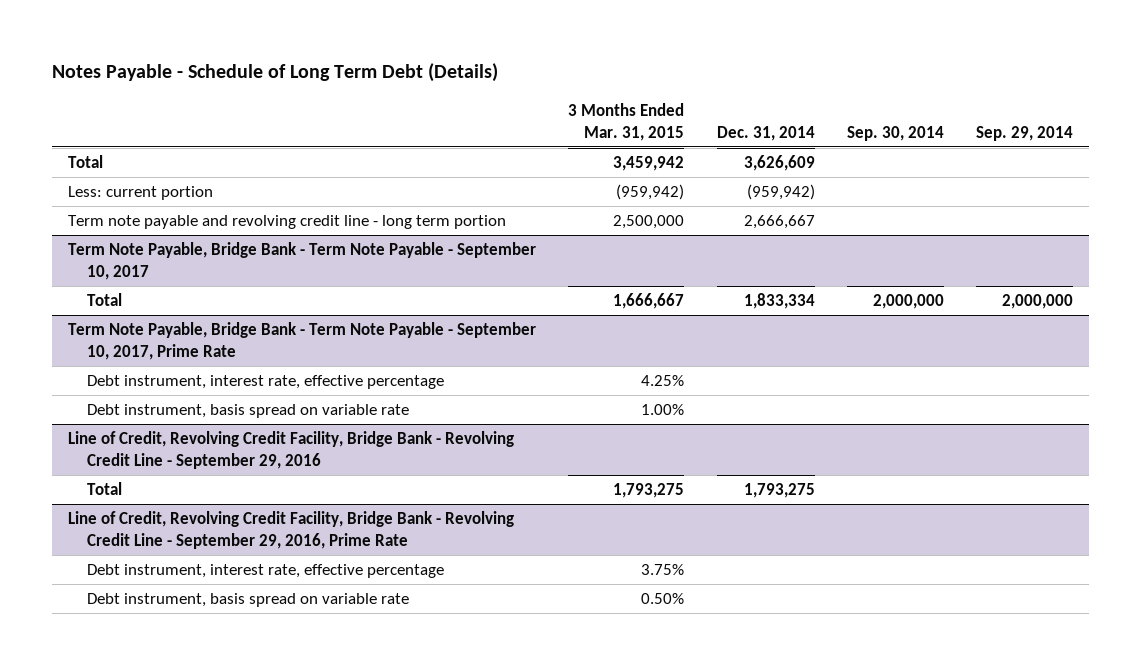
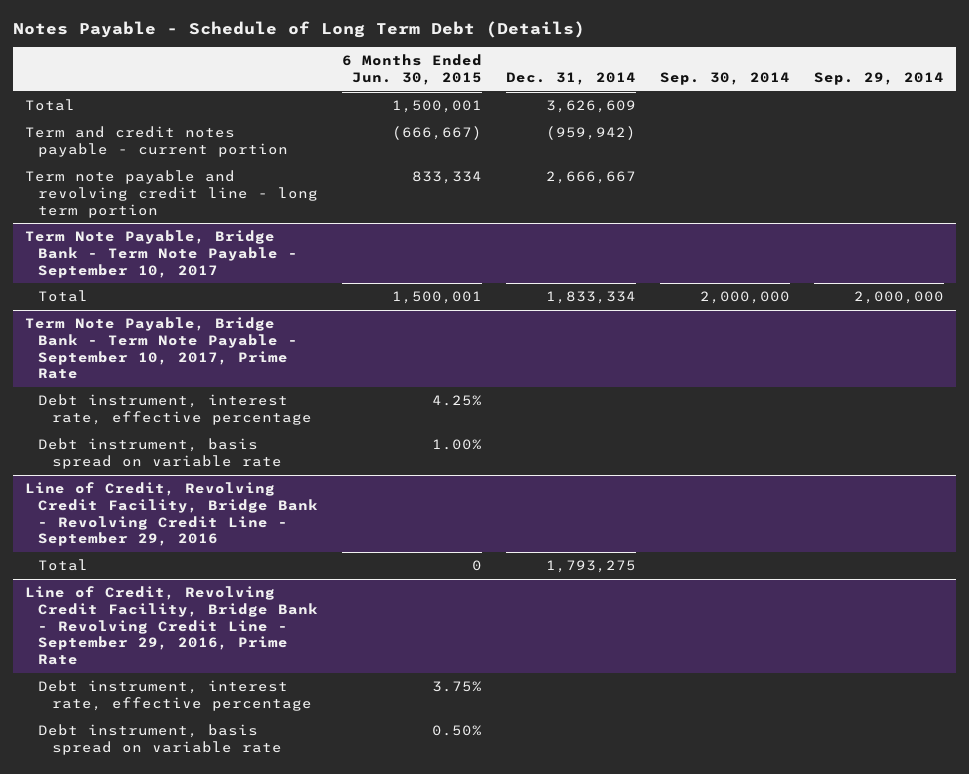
[568,102,685,141] 3 Months Ended Mar. 31, 2015 -> none
none -> [342,54,483,86] 6 Months Ended Jun. 30, 2015
[67,186,213,201] Less: current portion -> [24,126,289,157] Term and credit notes payable - current portion

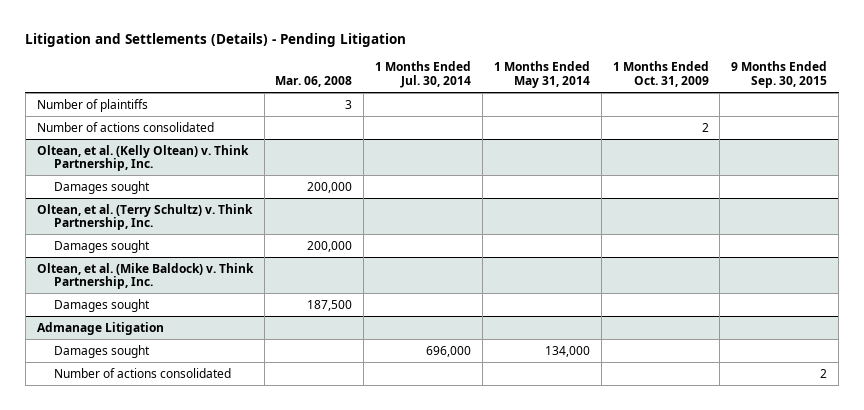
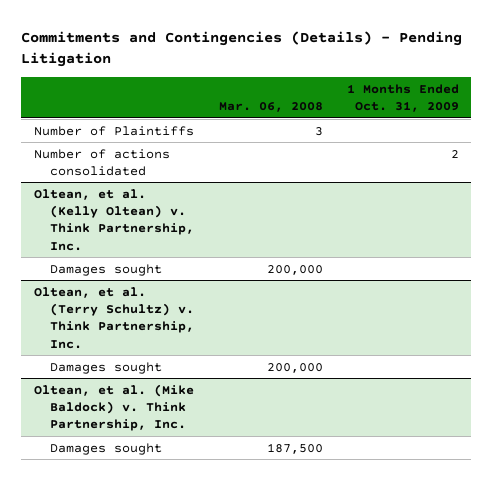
[25,32,407,47] Litigation and Settlements (Details) - Pending Litigation -> [21,31,463,68] Commitments and Contingencies (Details) - Pending Litigation
[375,61,472,89] 1 Months Ended Jul. 30, 2014 -> none
[493,61,590,89] 1 Months Ended May 31, 2014 -> none
[731,61,828,89] 9 Months Ended Sep. 30, 2015 -> none
[36,98,148,112] Number of plaintiffs -> [33,125,194,136] Number of Plaintiffs
[36,321,164,335] Admanage Litigation -> none
[54,344,151,358] Damages sought -> none
[54,367,232,378] Number of actions consolidated -> none

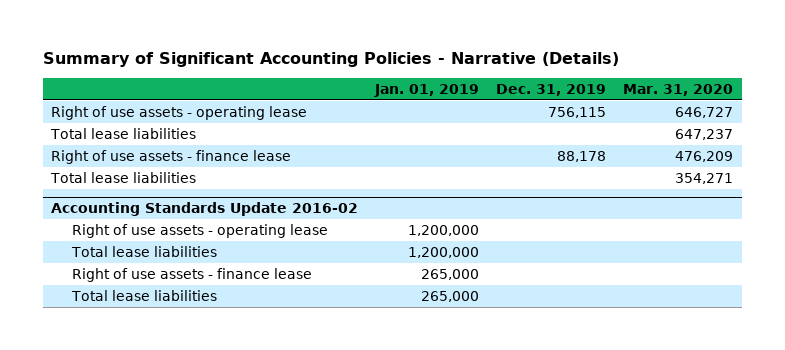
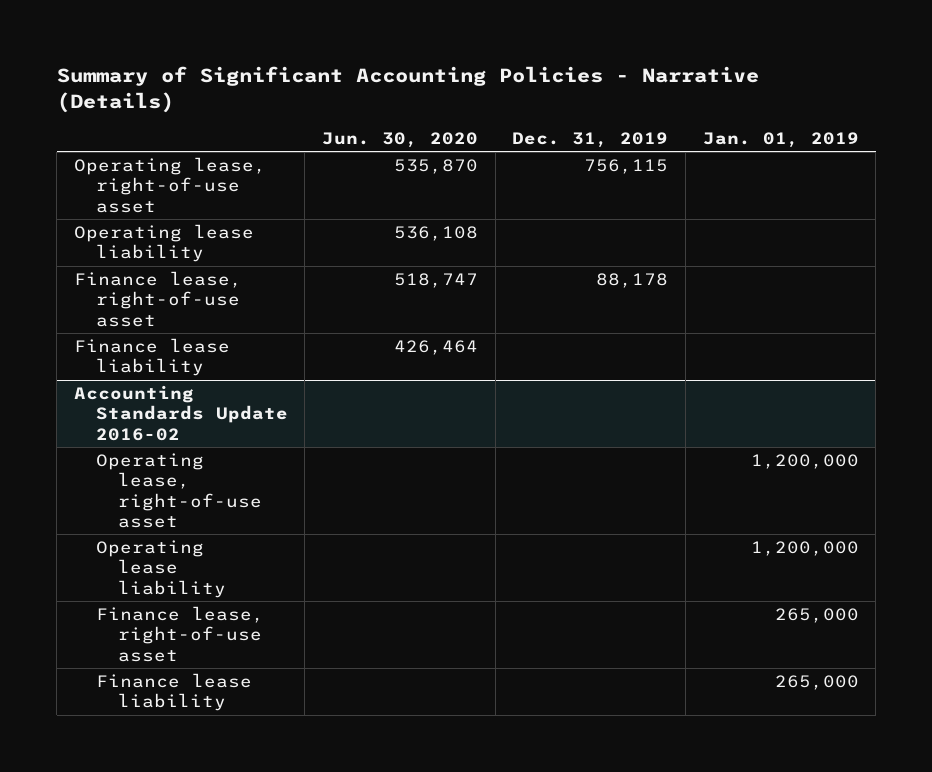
[623,83,734,96] Mar. 31, 2020 -> none
none -> [321,131,478,148] Jun. 30, 2020
[51,105,308,120] Right of use assets - operating lease -> [73,157,266,213] Operating lease, right-of-use asset
[50,127,197,139] Total lease liabilities -> [73,224,254,263] Operating lease liability
[51,149,292,164] Right of use assets - finance lease -> [73,271,242,327] Finance lease, right-of-use asset
[50,171,197,183] Total lease liabilities -> [73,338,230,377] Finance lease liability
[71,223,328,238] Right of use assets - operating lease -> [95,453,262,528] Operating lease, right-of-use asset
[70,245,217,257] Total lease liabilities -> [95,540,226,598] Operating lease liability
[71,267,312,282] Right of use assets - finance lease -> [95,606,264,662] Finance lease, right-of-use asset
[70,289,217,301] Total lease liabilities -> [95,673,252,712] Finance lease liability

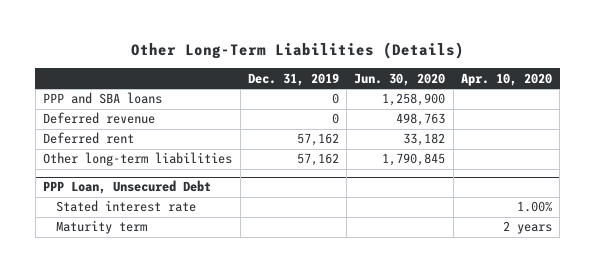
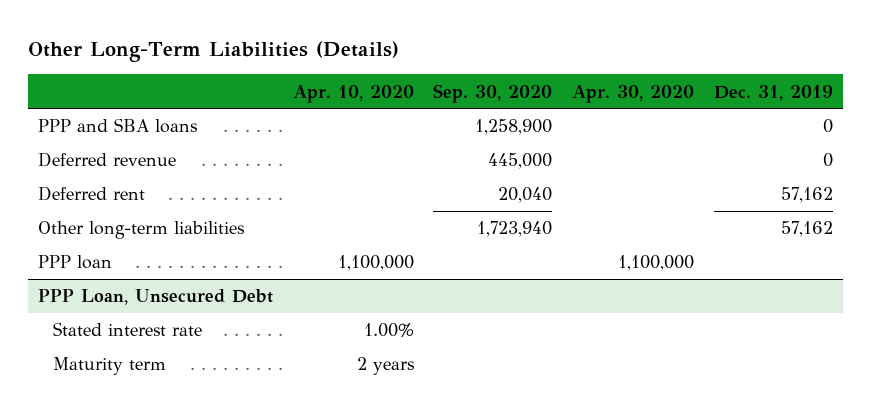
[354,72,446,86] Jun. 30, 2020 -> none
none -> [433,83,553,103] Sep. 30, 2020
none -> [572,84,695,103] Apr. 30, 2020
none -> [38,255,113,270] PPP loan

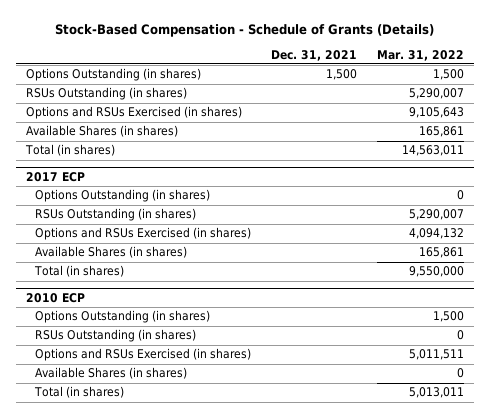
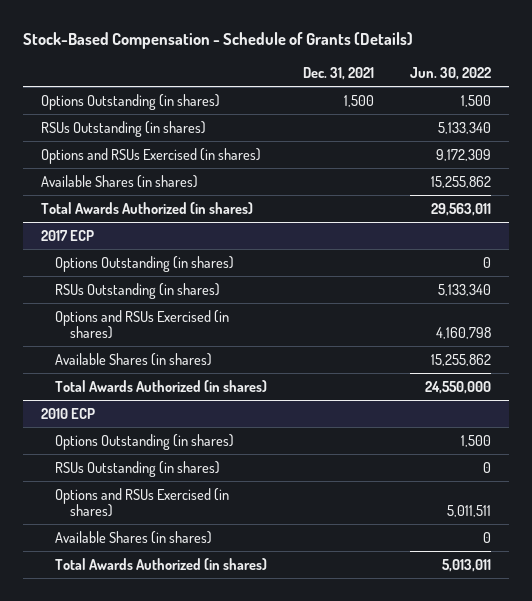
[376,49,464,61] Mar. 31, 2022 -> none
none -> [409,67,491,81] Jun. 30, 2022
[25,144,116,157] Total (in shares) -> [40,201,253,214] Total Awards Authorized (in shares)
[34,265,125,278] Total (in shares) -> [55,379,268,392] Total Awards Authorized (in shares)
[34,386,125,399] Total (in shares) -> [55,557,268,570] Total Awards Authorized (in shares)

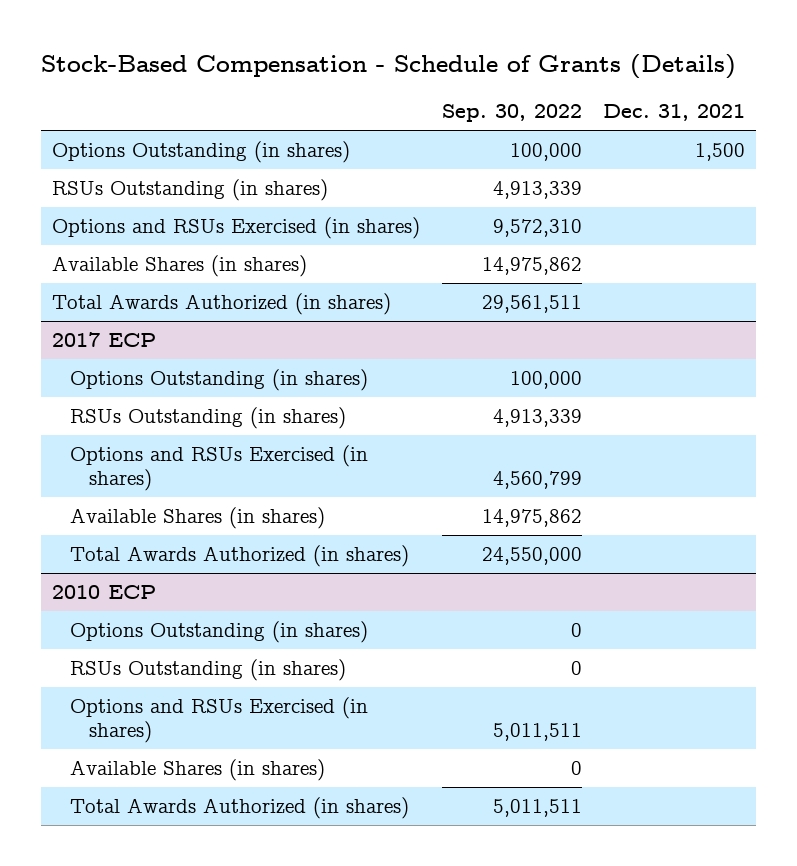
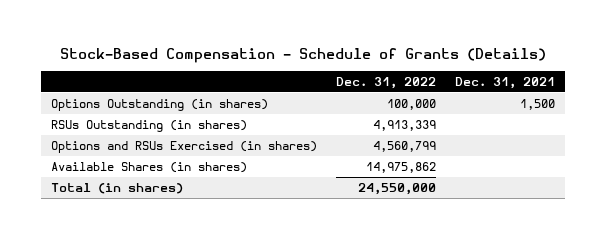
[441,104,582,123] Sep. 30, 2022 -> none
none -> [335,76,436,89] Dec. 31, 2022
[51,331,156,347] 2017 ECP -> none
[70,368,369,391] Options Outstanding (in shares) -> none
[70,406,347,429] RSUs Outstanding (in shares) -> none
[70,444,369,491] Options and RSUs Exercised (in shares) -> none
[70,506,326,529] Available Shares (in shares) -> none
[70,544,410,567] Total Awards Authorized (in shares) -> none
[51,584,156,599] 2010 ECP -> none
[70,620,369,643] Options Outstanding (in shares) -> none
[70,658,347,681] RSUs Outstanding (in shares) -> none
[70,696,369,743] Options and RSUs Exercised (in shares) -> none
[70,758,326,781] Available Shares (in shares) -> none
[70,796,410,819] Total Awards Authorized (in shares) -> none
[51,292,391,315] Total Awards Authorized (in shares) -> [50,182,183,194] Total (in shares)

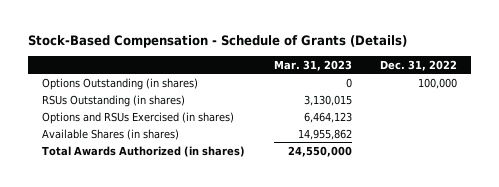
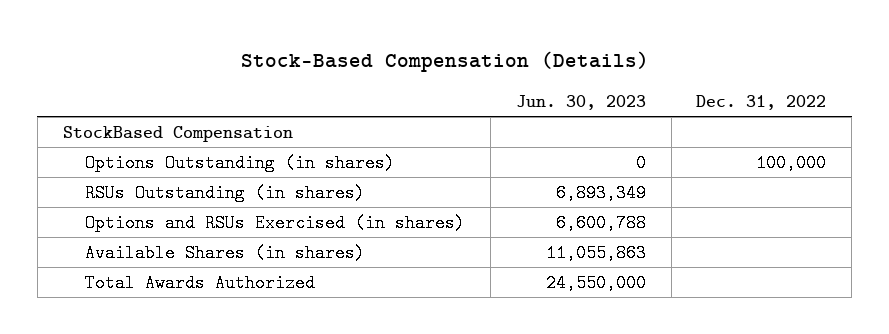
[28,35,408,49] Stock-Based Compensation - Schedule of Grants (Details) -> [240,51,649,73] Stock-Based Compensation (Details)
[273,59,352,71] Mar. 31, 2023 -> none
none -> [515,95,646,111] Jun. 30, 2023
none -> [62,125,293,142] StockBased Compensation
[42,145,246,157] Total Awards Authorized (in shares) -> [85,273,316,292] Total Awards Authorized

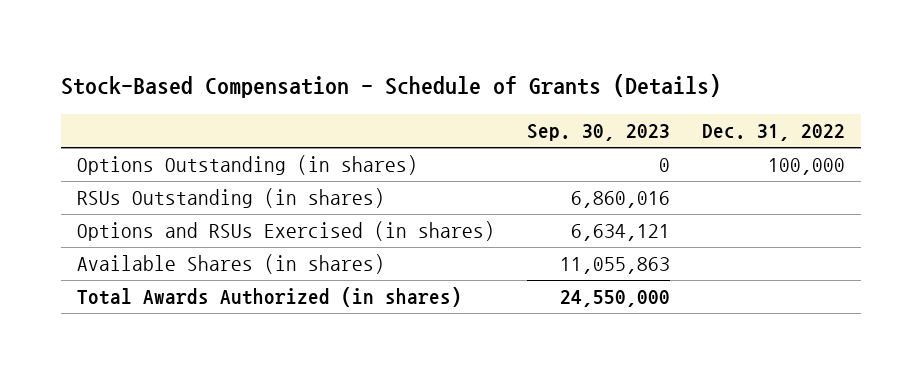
[240,51,649,73] Stock-Based Compensation (Details) -> [60,74,721,99] Stock-Based Compensation - Schedule of Grants (Details)
[515,95,646,111] Jun. 30, 2023 -> none
none -> [526,124,670,142] Sep. 30, 2023
[62,125,293,142] StockBased Compensation -> none
[85,273,316,292] Total Awards Authorized -> [76,287,462,308] Total Awards Authorized (in shares)

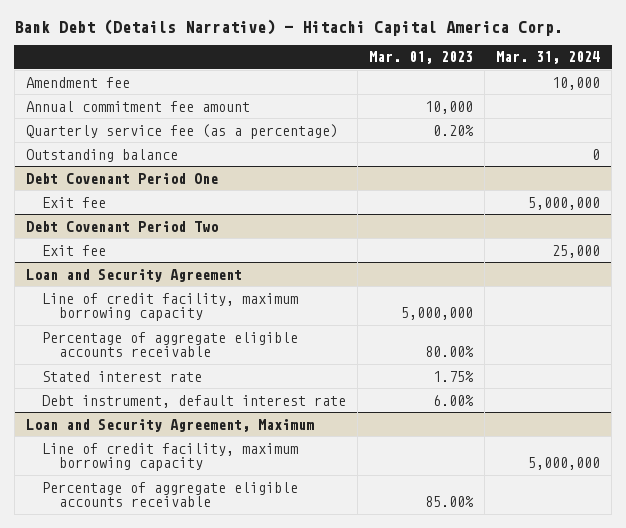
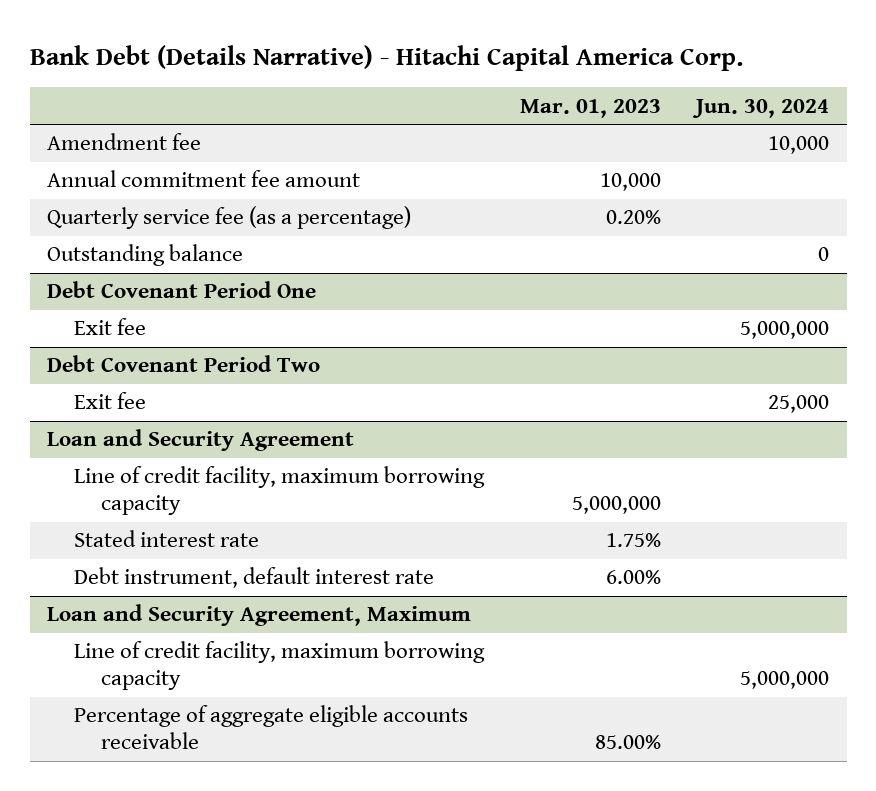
[496,51,601,65] Mar. 31, 2024 -> none
none -> [691,98,829,118] Jun. 30, 2024
[42,331,299,358] Percentage of aggregate eligible accounts receivable -> none

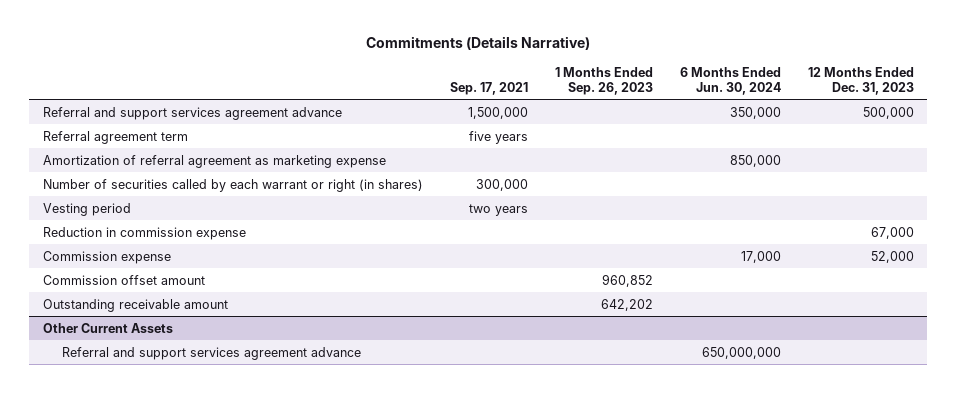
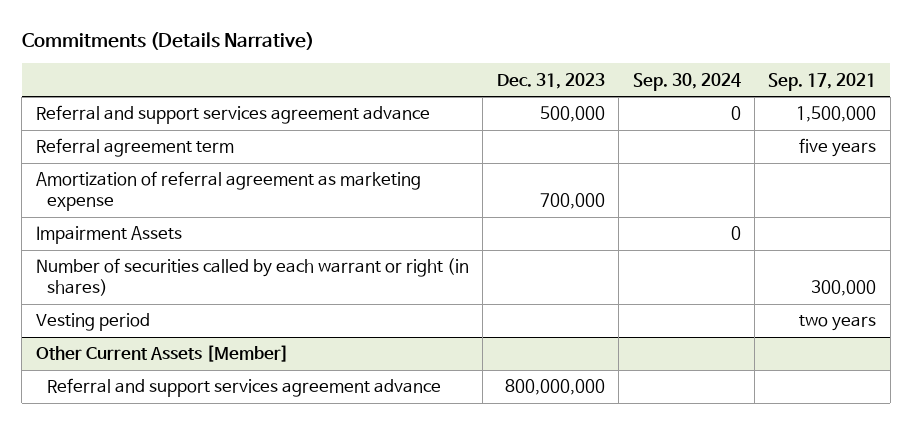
[554,67,653,95] 1 Months Ended Sep. 26, 2023 -> none
[679,67,781,95] 6 Months Ended Jun. 30, 2024 -> none
[807,67,914,95] 12 Months Ended Dec. 31, 2023 -> none
none -> [496,72,605,89] Dec. 31, 2023
none -> [632,72,741,91] Sep. 30, 2024
none -> [35,226,182,245] Impairment Assets
[42,226,246,240] Reduction in commission expense -> none
[42,250,171,264] Commission expense -> none
[42,274,205,285] Commission offset amount -> none
[42,298,228,312] Outstanding receivable amount -> none
[42,322,173,333] Other Current Assets -> [35,345,289,363] Other Current Assets [Member]

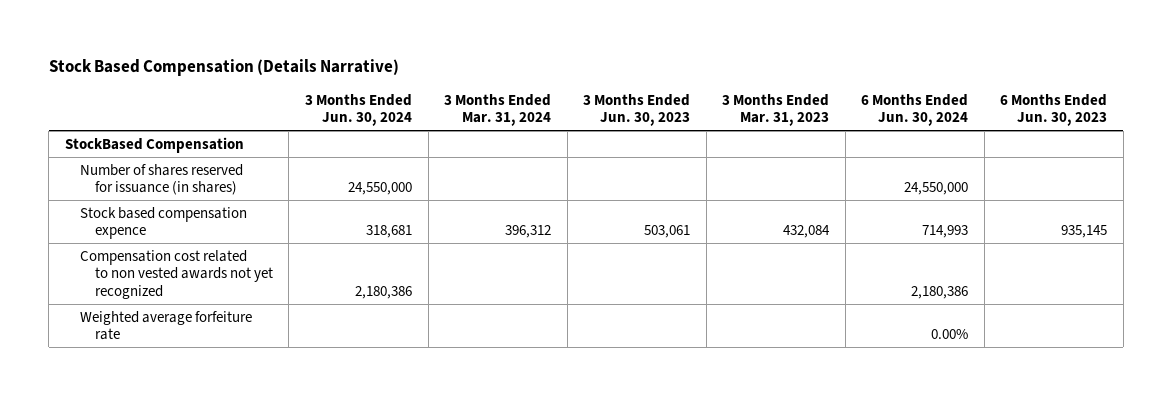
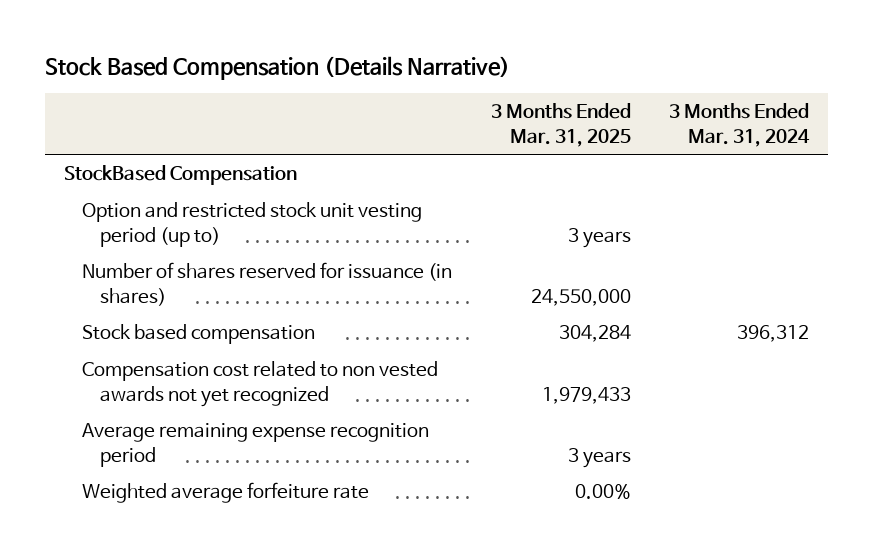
[304,93,412,126] 3 Months Ended Jun. 30, 2024 -> none
[583,93,691,126] 3 Months Ended Jun. 30, 2023 -> none
[722,93,830,126] 3 Months Ended Mar. 31, 2023 -> none
[861,93,969,126] 6 Months Ended Jun. 30, 2024 -> none
[1000,93,1108,126] 6 Months Ended Jun. 30, 2023 -> none
none -> [490,103,631,147] 3 Months Ended Mar. 31, 2025
none -> [82,202,423,247] Option and restricted stock unit vesting period (up to)
[79,206,247,240] Stock based compensation expence -> [82,324,316,345] Stock based compensation
none -> [82,423,430,467] Average remaining expense recognition period

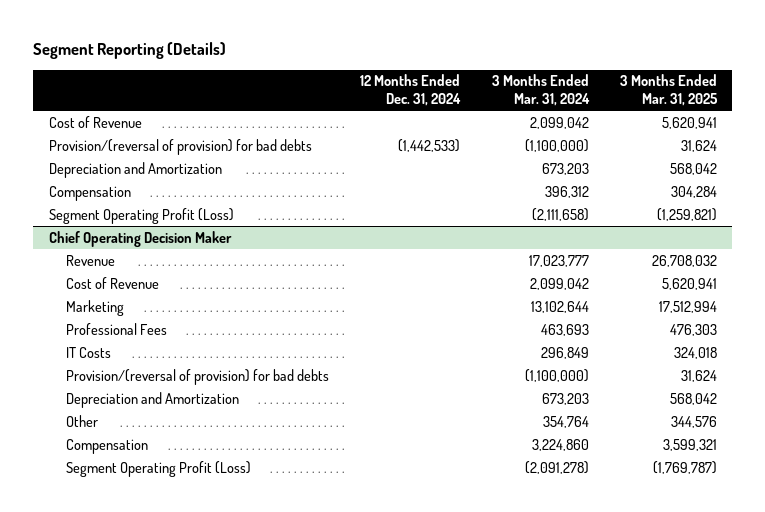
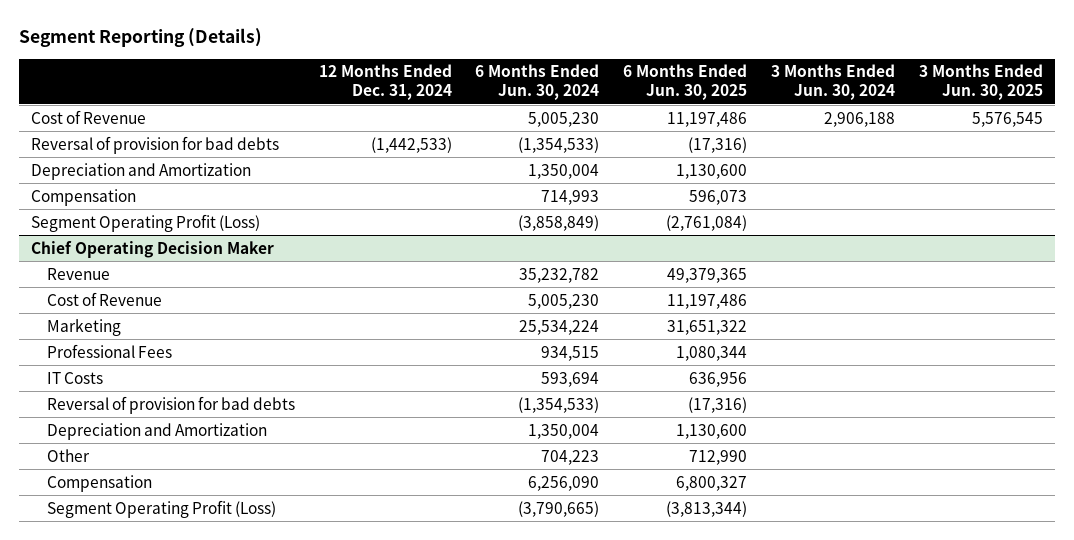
[491,74,590,106] 3 Months Ended Mar. 31, 2024 -> none
[619,74,718,106] 3 Months Ended Mar. 31, 2025 -> none
none -> [475,64,600,101] 6 Months Ended Jun. 30, 2024
none -> [623,64,748,101] 6 Months Ended Jun. 30, 2025
none -> [770,64,895,101] 3 Months Ended Jun. 30, 2024
none -> [918,64,1043,101] 3 Months Ended Jun. 30, 2025
[48,138,312,155] Provision/(reversal of provision) for bad debts -> [31,135,280,154] Reversal of provision for bad debts
[66,368,330,385] Provision/(reversal of provision) for bad debts -> [47,395,296,414] Reversal of provision for bad debts

